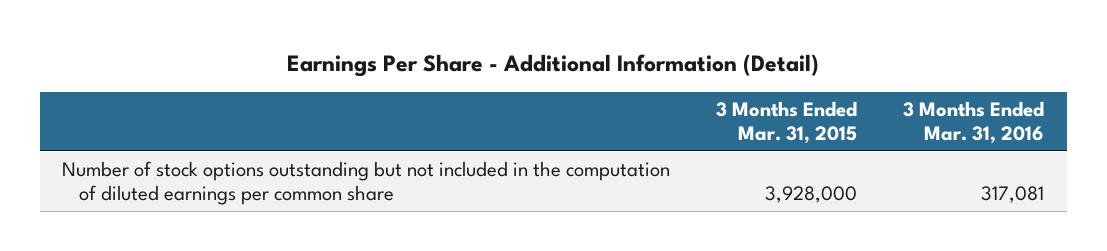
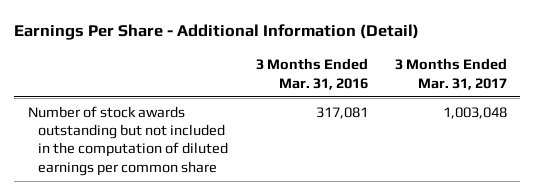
[716,100,858,145] 3 Months Ended Mar. 31, 2015 -> none
none -> [394,58,507,90] 3 Months Ended Mar. 31, 2017
[62,161,671,206] Number of stock options outstanding but not included in the computation of diluted earnings per common share -> [27,105,229,176] Number of stock awards outstanding but not included in the computation of diluted earnings per common share

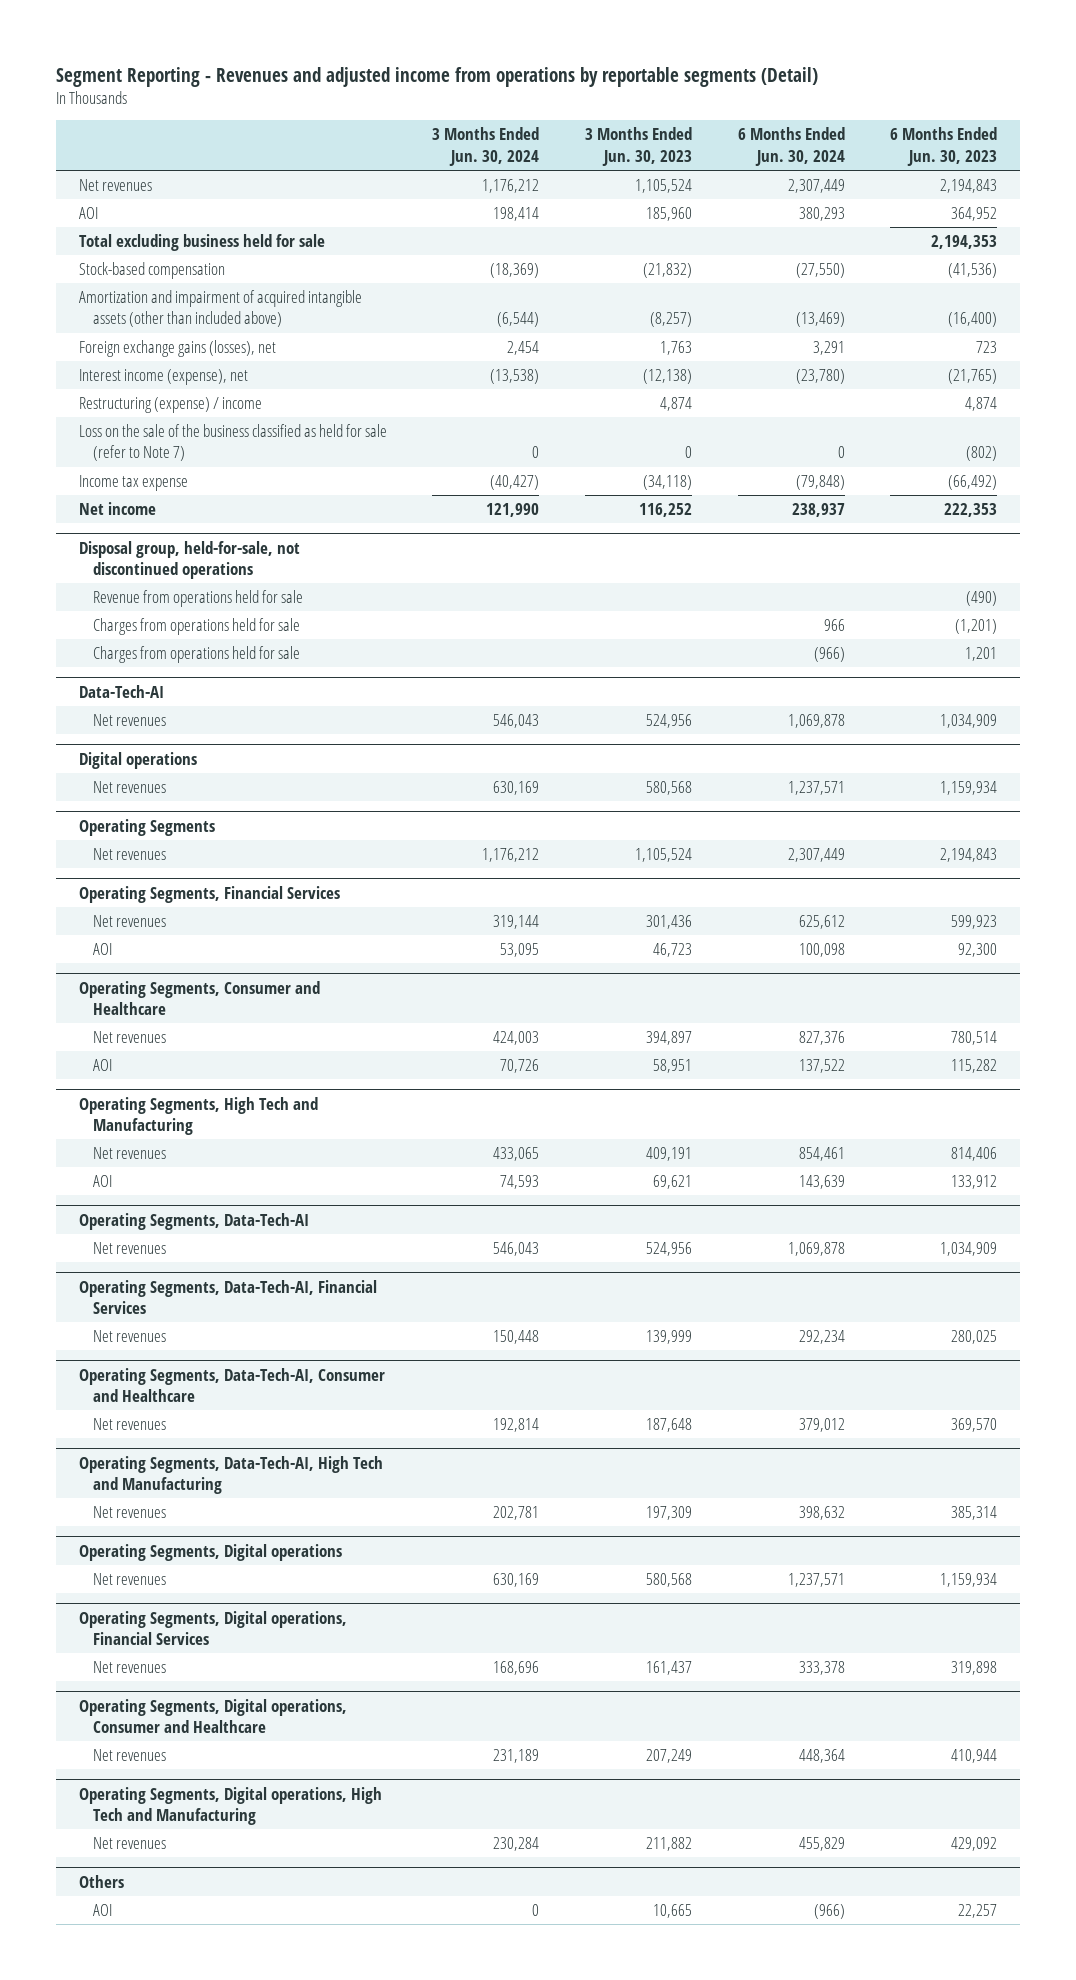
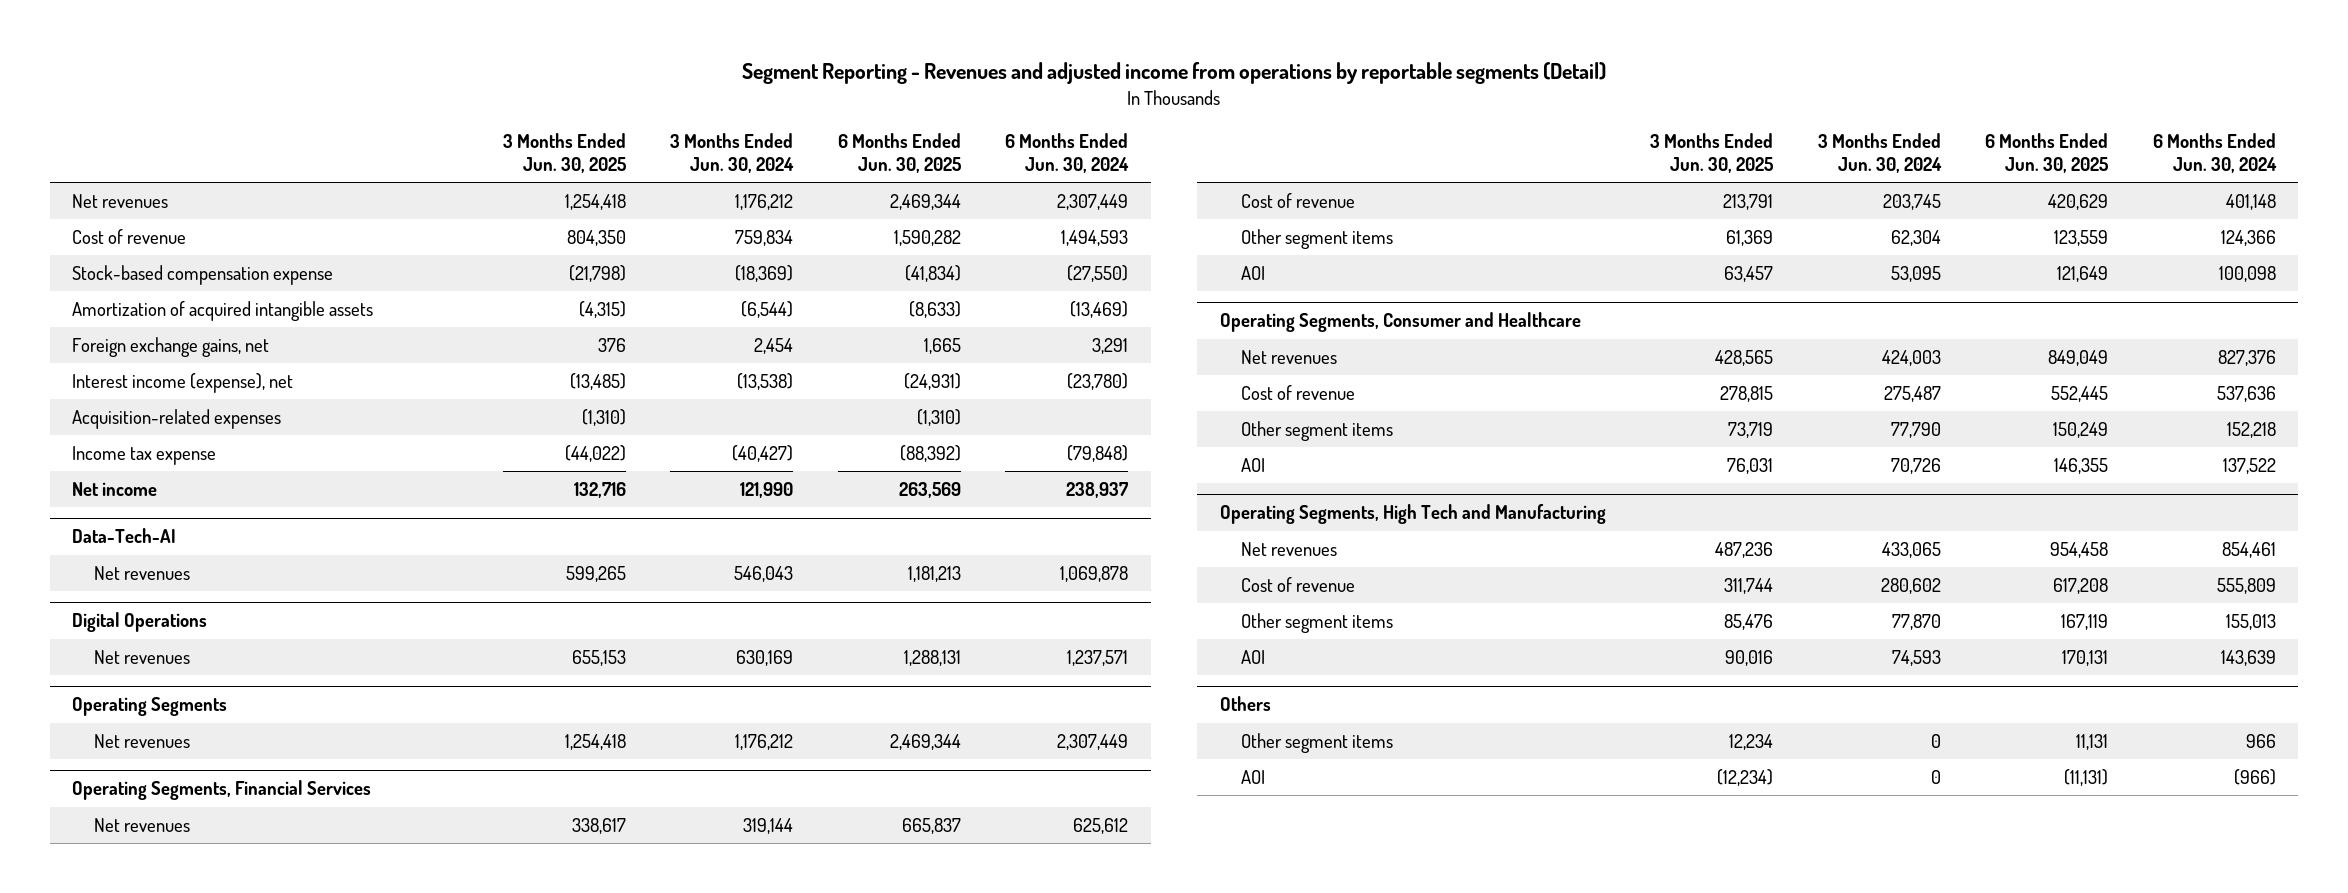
[585,127,693,166] 3 Months Ended Jun. 30, 2023 -> none
[890,127,998,166] 6 Months Ended Jun. 30, 2023 -> none
none -> [502,133,626,174] 3 Months Ended Jun. 30, 2025
none -> [837,133,961,174] 6 Months Ended Jun. 30, 2025
[78,206,98,219] AOI -> none
[78,233,325,251] Total excluding business held for sale -> none
none -> [72,228,187,244] Cost of revenue
[78,261,225,279] Stock-based compensation -> [72,264,334,285] Stock-based compensation expense
[78,289,362,328] Amortization and impairment of acquired intangible assets (other than included above) -> [72,300,374,321] Amortization of acquired intangible assets
[78,339,276,357] Foreign exchange gains (losses), net -> [72,336,270,357] Foreign exchange gains, net
[78,396,262,413] Restructuring (expense) / income -> none
[78,423,387,462] Loss on the sale of the business classified as held for sale (refer to Note 7) -> none
none -> [72,408,282,429] Acquisition-related expenses
[78,540,300,580] Disposal group, held-for-sale, not discontinued operations -> none
[92,589,303,607] Revenue from operations held for sale -> none
[92,617,300,635] Charges from operations held for sale -> none
[92,645,300,663] Charges from operations held for sale -> none
[78,751,197,769] Digital operations -> [72,612,208,633] Digital Operations
none -> [1241,192,1356,208] Cost of revenue
none -> [1241,228,1394,249] Other segment items
none -> [1241,384,1356,400] Cost of revenue
none -> [1241,420,1394,441] Other segment items
none -> [1241,576,1356,592] Cost of revenue
none -> [1241,612,1394,633] Other segment items
[78,1212,309,1230] Operating Segments, Data-Tech-AI -> none
[92,1241,166,1254] Net revenues -> none
[78,1279,377,1315] Operating Segments, Data-Tech-AI, Financial Services -> none
[92,1329,166,1342] Net revenues -> none
[78,1367,385,1403] Operating Segments, Data-Tech-AI, Consumer and Healthcare -> none
[92,1417,166,1430] Net revenues -> none
[78,1455,383,1495] Operating Segments, Data-Tech-AI, High Tech and Manufacturing -> none
[92,1505,166,1518] Net revenues -> none
[78,1543,342,1561] Operating Segments, Digital operations -> none
[92,1572,166,1585] Net revenues -> none
[78,1610,347,1646] Operating Segments, Digital operations, Financial Services -> none
[92,1660,166,1673] Net revenues -> none
[78,1698,347,1734] Operating Segments, Digital operations, Consumer and Healthcare -> none
[92,1748,166,1761] Net revenues -> none
[78,1786,382,1826] Operating Segments, Digital operations, High Tech and Manufacturing -> none
[92,1836,166,1849] Net revenues -> none
none -> [1241,732,1394,753] Other segment items

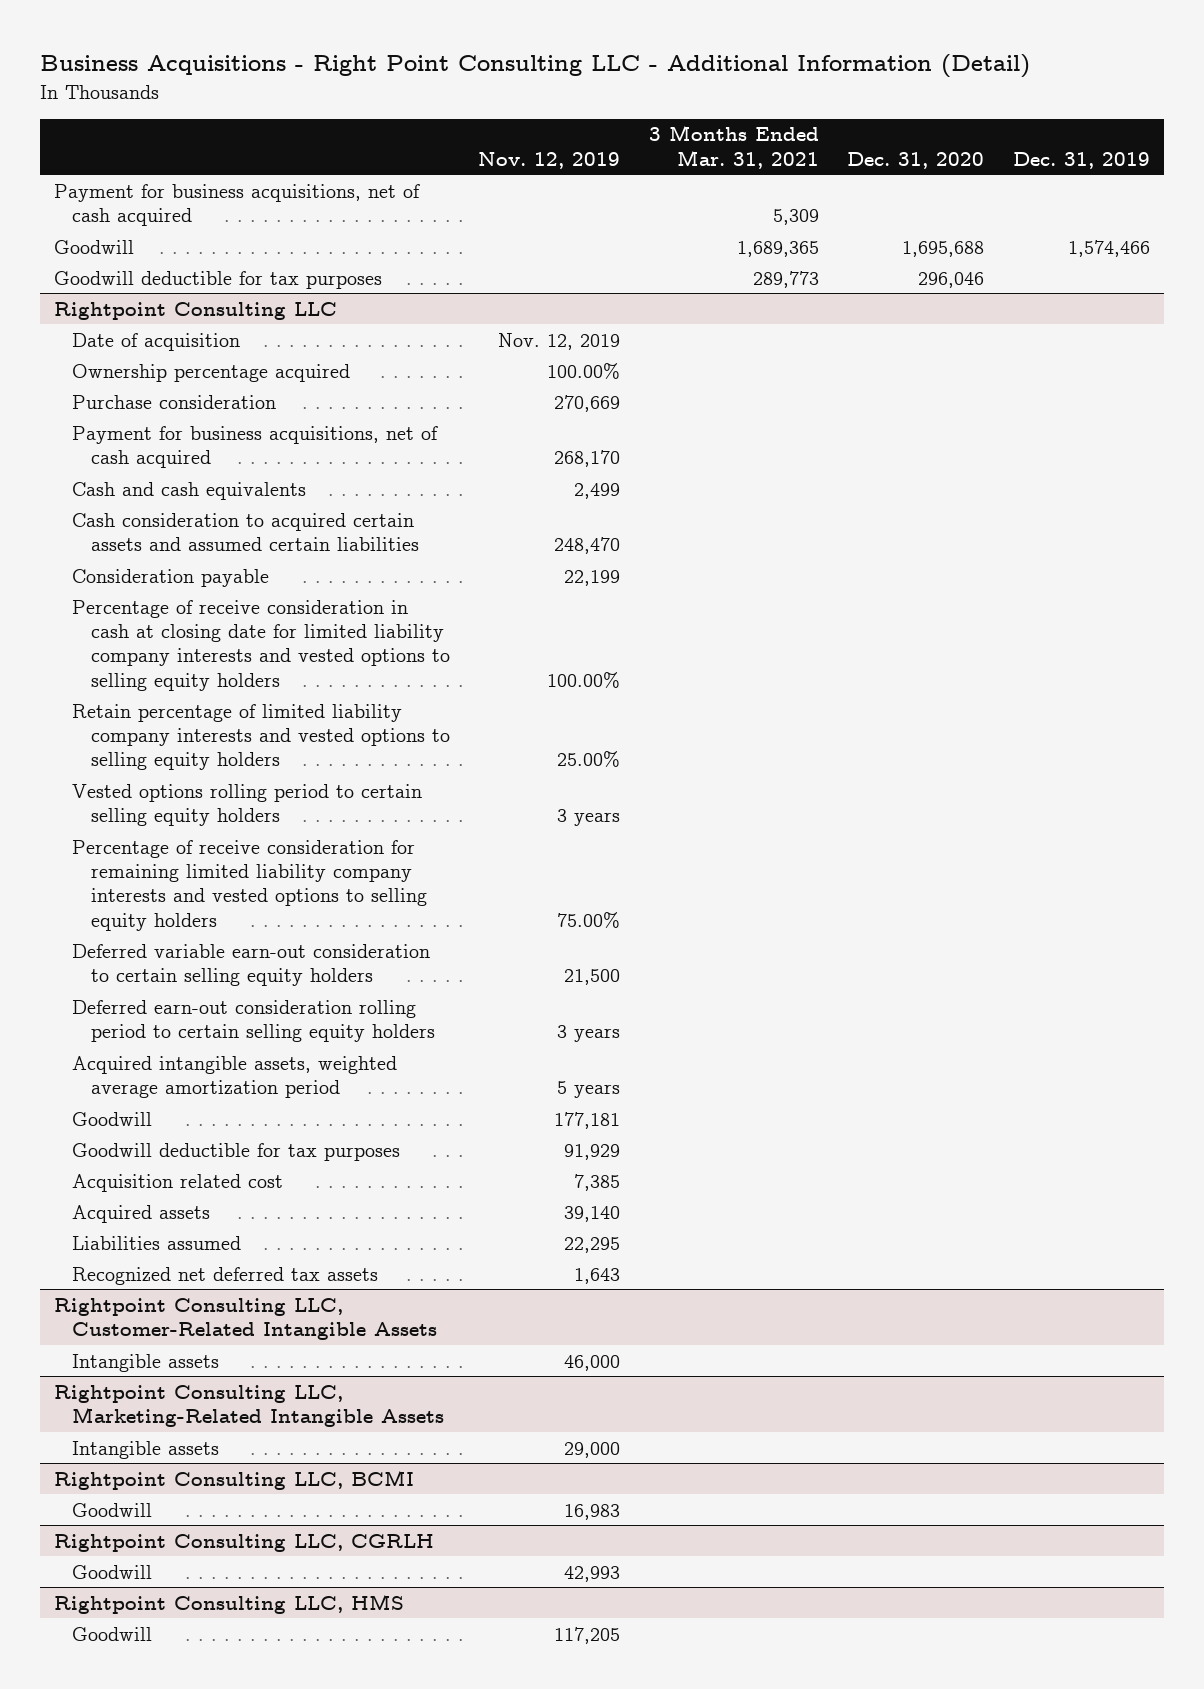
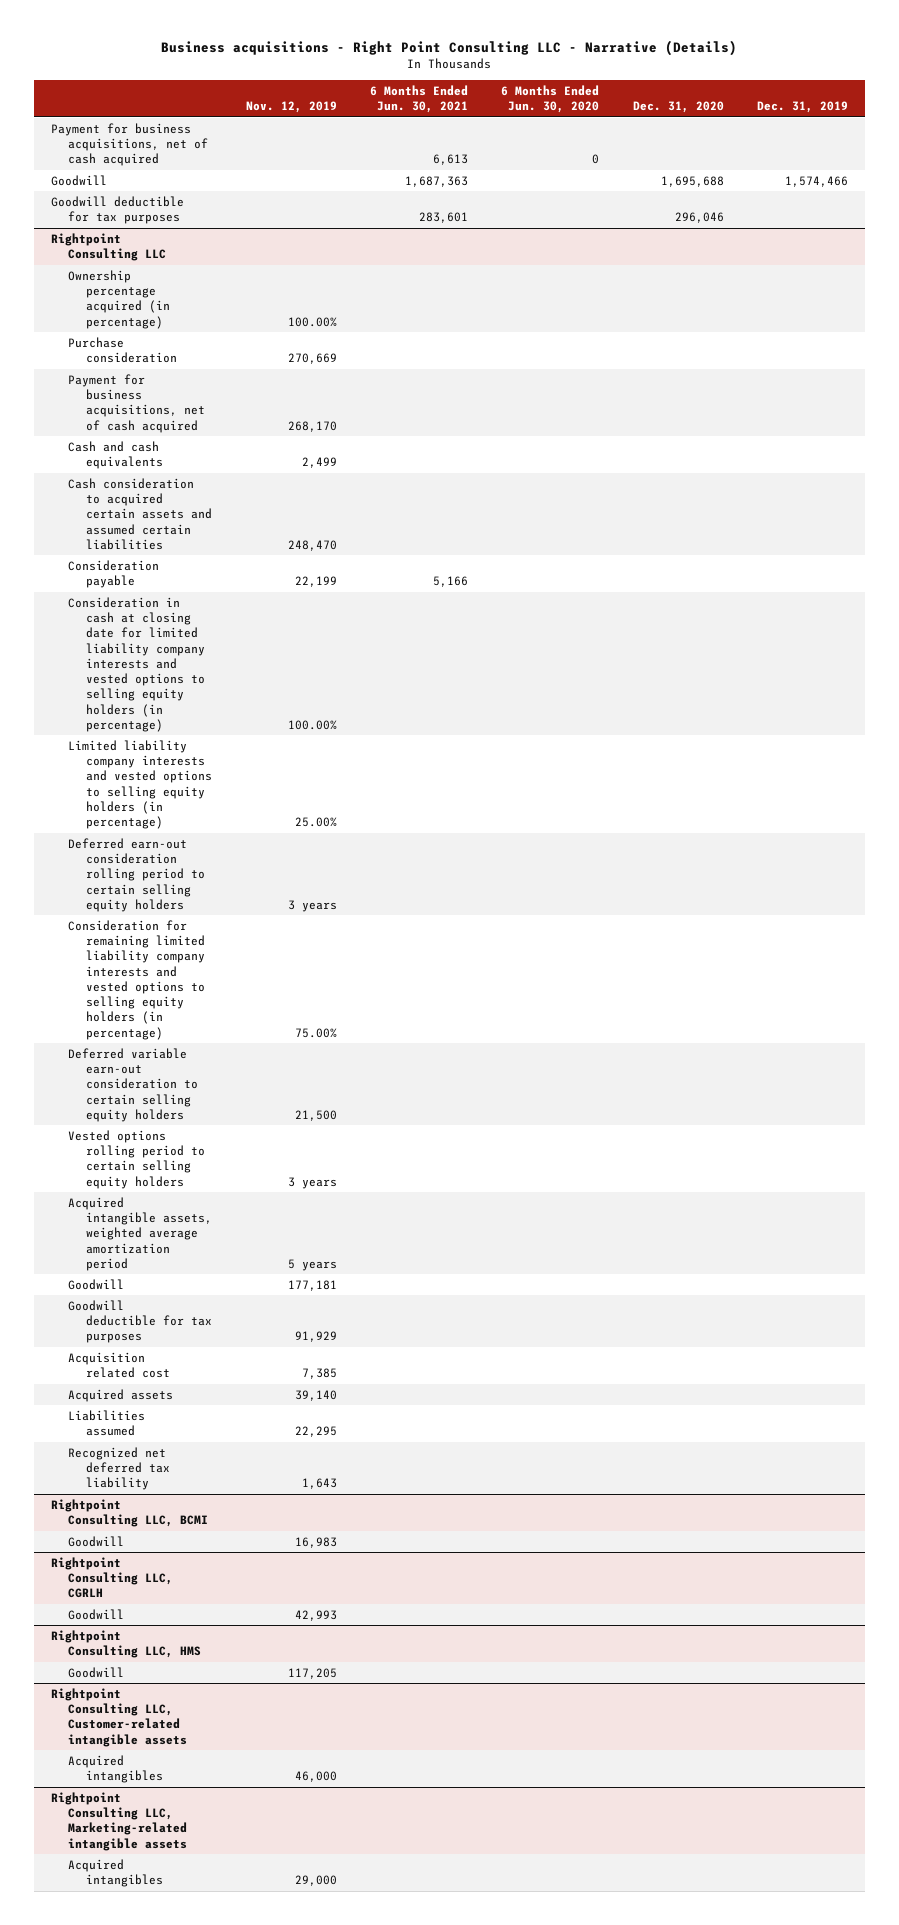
[40,54,1031,79] Business Acquisitions - Right Point Consulting LLC - Additional Information (Detail) -> [161,40,738,57] Business acquisitions - Right Point Consulting LLC - Narrative (Details)
[648,125,819,169] 3 Months Ended Mar. 31, 2021 -> none
none -> [370,85,469,114] 6 Months Ended Jun. 30, 2021
none -> [501,85,600,114] 6 Months Ended Jun. 30, 2020
[72,332,241,351] Date of acquisition -> none
[72,363,351,382] Ownership percentage acquired -> [68,269,171,329] Ownership percentage acquired (in percentage)
[72,839,427,931] Percentage of receive consideration for remaining limited liability company interests and vested options to selling equity holders -> none
[72,599,450,691] Percentage of receive consideration in cash at closing date for limited liability company interests and vested options to selling equity holders -> [68,596,206,732] Consideration in cash at closing date for limited liability company interests and vested options to selling equity holders (in percentage)
[72,703,450,771] Retain percentage of limited liability company interests and vested options to selling equity holders -> [68,739,213,830] Limited liability company interests and vested options to selling equity holders (in percentage)
none -> [68,919,206,1040] Consideration for remaining limited liability company interests and vested options to selling equity holders (in percentage)
[72,943,431,986] Deferred variable earn-out consideration to certain selling equity holders -> [68,1047,199,1122] Deferred variable earn-out consideration to certain selling equity holders
[72,783,423,826] Vested options rolling period to certain selling equity holders -> [68,1129,206,1189] Vested options rolling period to certain selling equity holders
[54,1297,438,1340] Rightpoint Consulting LLC, Customer-Related Intangible Assets -> none
[72,1353,220,1372] Intangible assets -> none
[54,1384,445,1427] Rightpoint Consulting LLC, Marketing-Related Intangible Assets -> none
[72,1440,220,1459] Intangible assets -> none
[72,1266,379,1285] Recognized net deferred tax assets -> [68,1446,171,1491] Recognized net deferred tax liability
none -> [50,1687,188,1747] Rightpoint Consulting LLC, Customer-related intangible assets
none -> [68,1754,164,1784] Acquired intangibles
none -> [50,1791,188,1851] Rightpoint Consulting LLC, Marketing-related intangible assets
none -> [68,1858,164,1888] Acquired intangibles

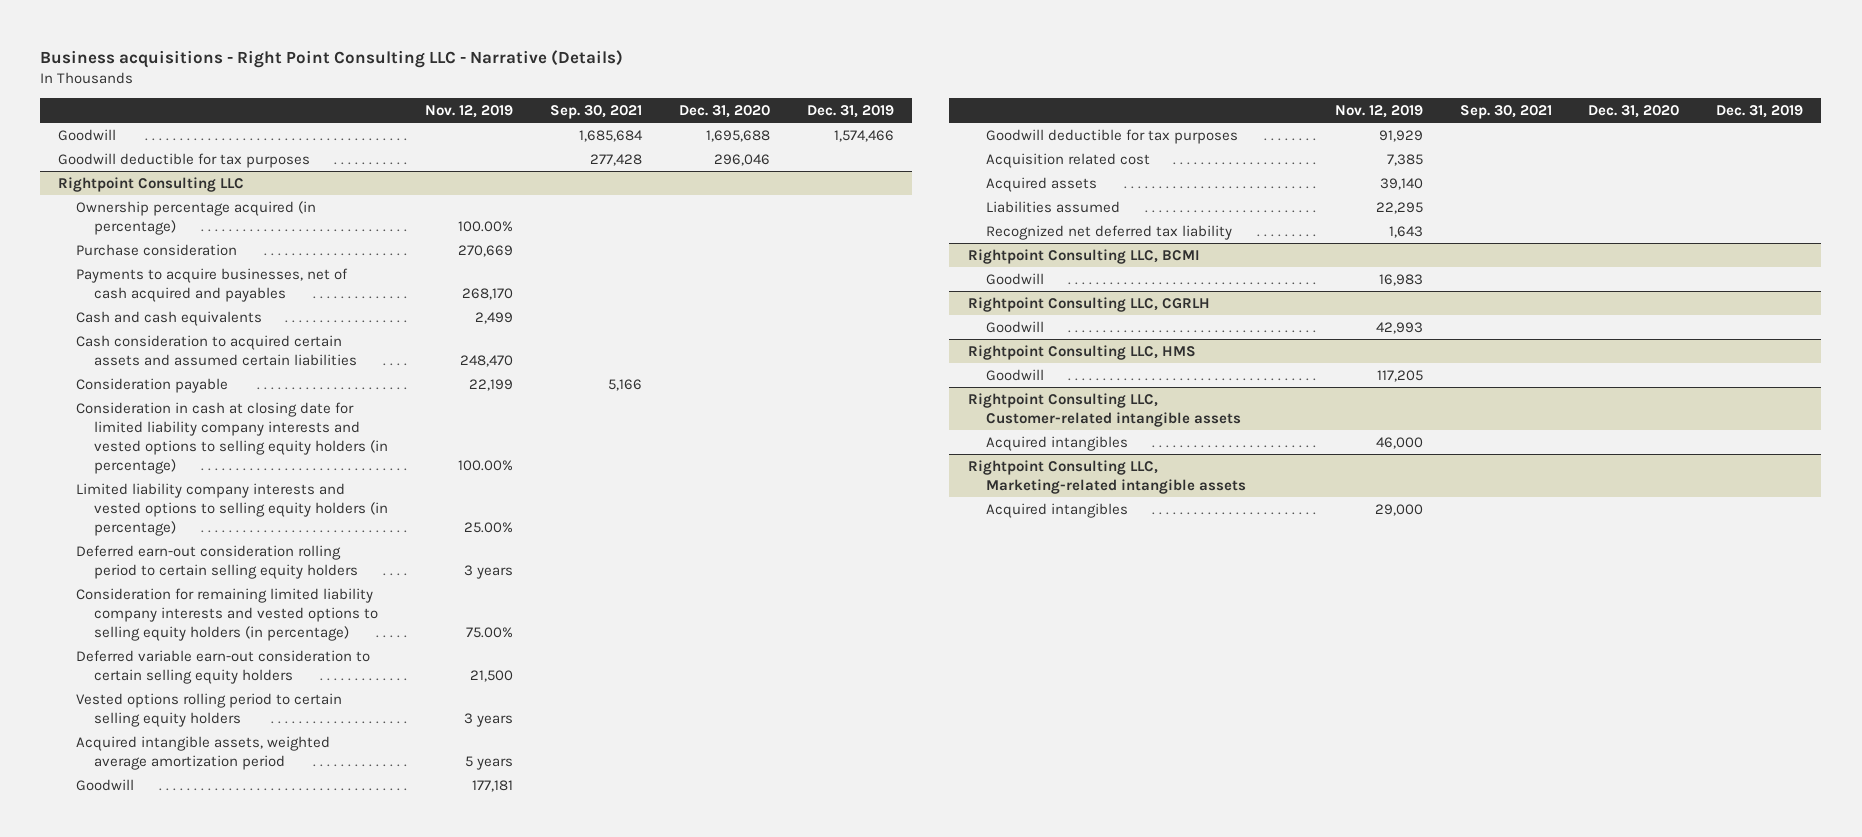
[370,85,469,114] 6 Months Ended Jun. 30, 2021 -> none
[501,85,600,114] 6 Months Ended Jun. 30, 2020 -> none
none -> [550,105,643,120] Sep. 30, 2021
[50,122,209,167] Payment for business acquisitions, net of cash acquired -> none
[68,373,206,433] Payment for business acquisitions, net of cash acquired -> [76,267,349,302] Payments to acquire businesses, net of cash acquired and payables

